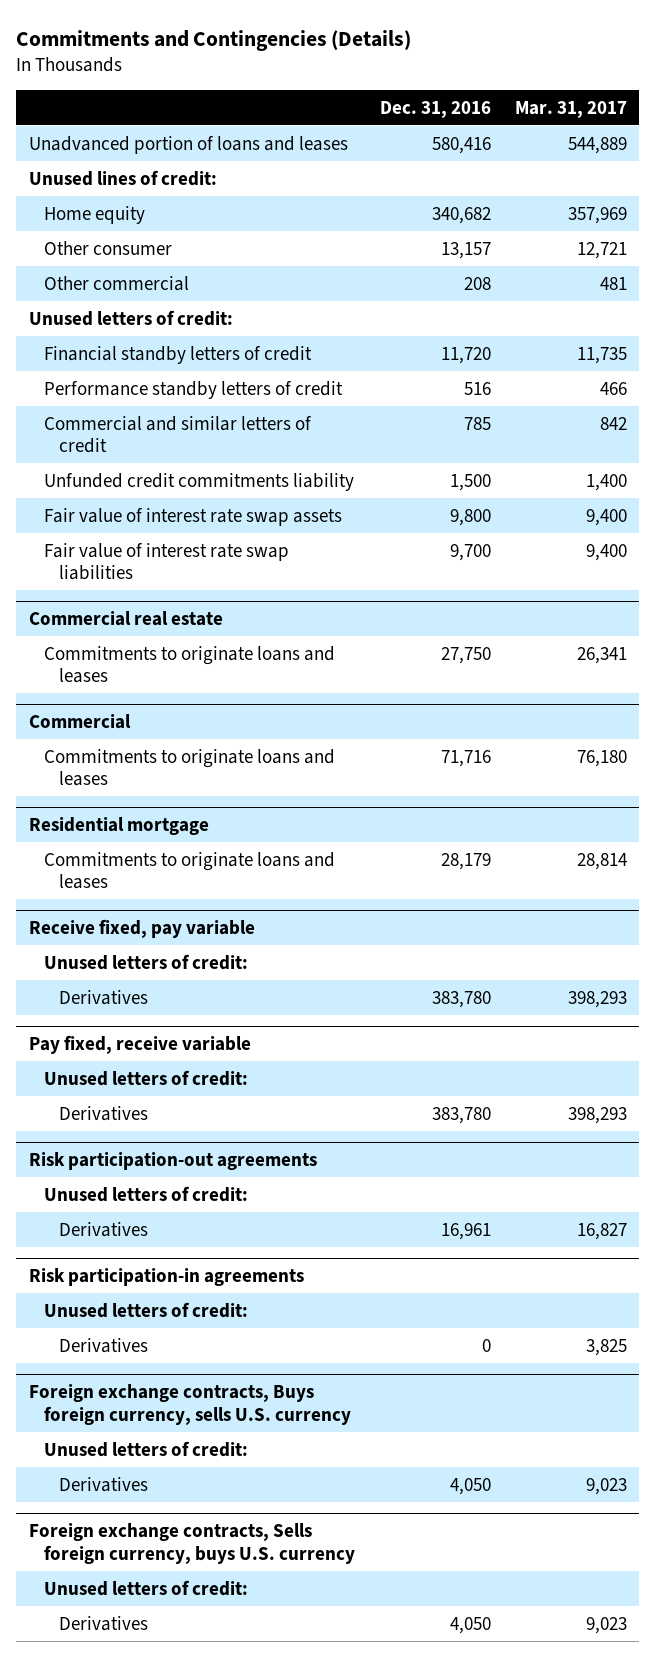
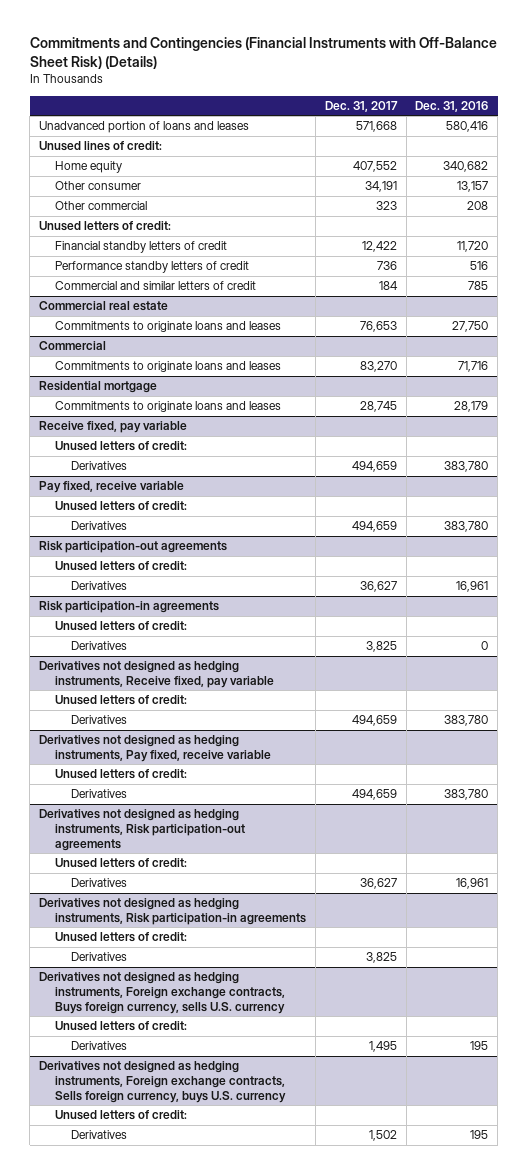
[16,29,412,51] Commitments and Contingencies (Details) -> [29,37,497,70] Commitments and Contingencies (Financial Instruments with Off-Balance Sheet Risk) (Details)
[515,100,628,118] Mar. 31, 2017 -> none
none -> [324,100,398,112] Dec. 31, 2017
[43,472,354,491] Unfunded credit commitments liability -> none
[43,507,342,526] Fair value of interest rate swap assets -> none
[43,542,289,581] Fair value of interest rate swap liabilities -> none
[28,1383,351,1425] Foreign exchange contracts, Buys foreign currency, sells U.S. currency -> none
none -> [39,661,274,688] Derivatives not designed as hedging instruments, Receive fixed, pay variable
[28,1522,355,1564] Foreign exchange contracts, Sells foreign currency, buys U.S. currency -> none
[449,1477,491,1495] 4,050 -> [444,715,489,727] 383,780
none -> [39,735,271,762] Derivatives not designed as hedging instruments, Pay fixed, receive variable
[449,1616,491,1634] 4,050 -> [444,789,489,801] 383,780
none -> [39,809,245,851] Derivatives not designed as hedging instruments, Risk participation-out agreements
none -> [54,858,187,869] Unused letters of credit:
none -> [70,878,127,888] Derivatives
none -> [39,898,306,925] Derivatives not designed as hedging instruments, Risk participation-in agreements
none -> [54,932,187,943] Unused letters of credit:
none -> [70,952,127,962] Derivatives
none -> [39,972,285,1014] Derivatives not designed as hedging instruments, Foreign exchange contracts, Buys foreign currency, sells U.S. currency
none -> [54,1021,187,1032] Unused letters of credit:
none -> [70,1041,127,1051] Derivatives
none -> [39,1061,286,1103] Derivatives not designed as hedging instruments, Foreign exchange contracts, Sells foreign currency, buys U.S. currency
none -> [54,1110,187,1121] Unused letters of credit:
none -> [70,1130,127,1140] Derivatives

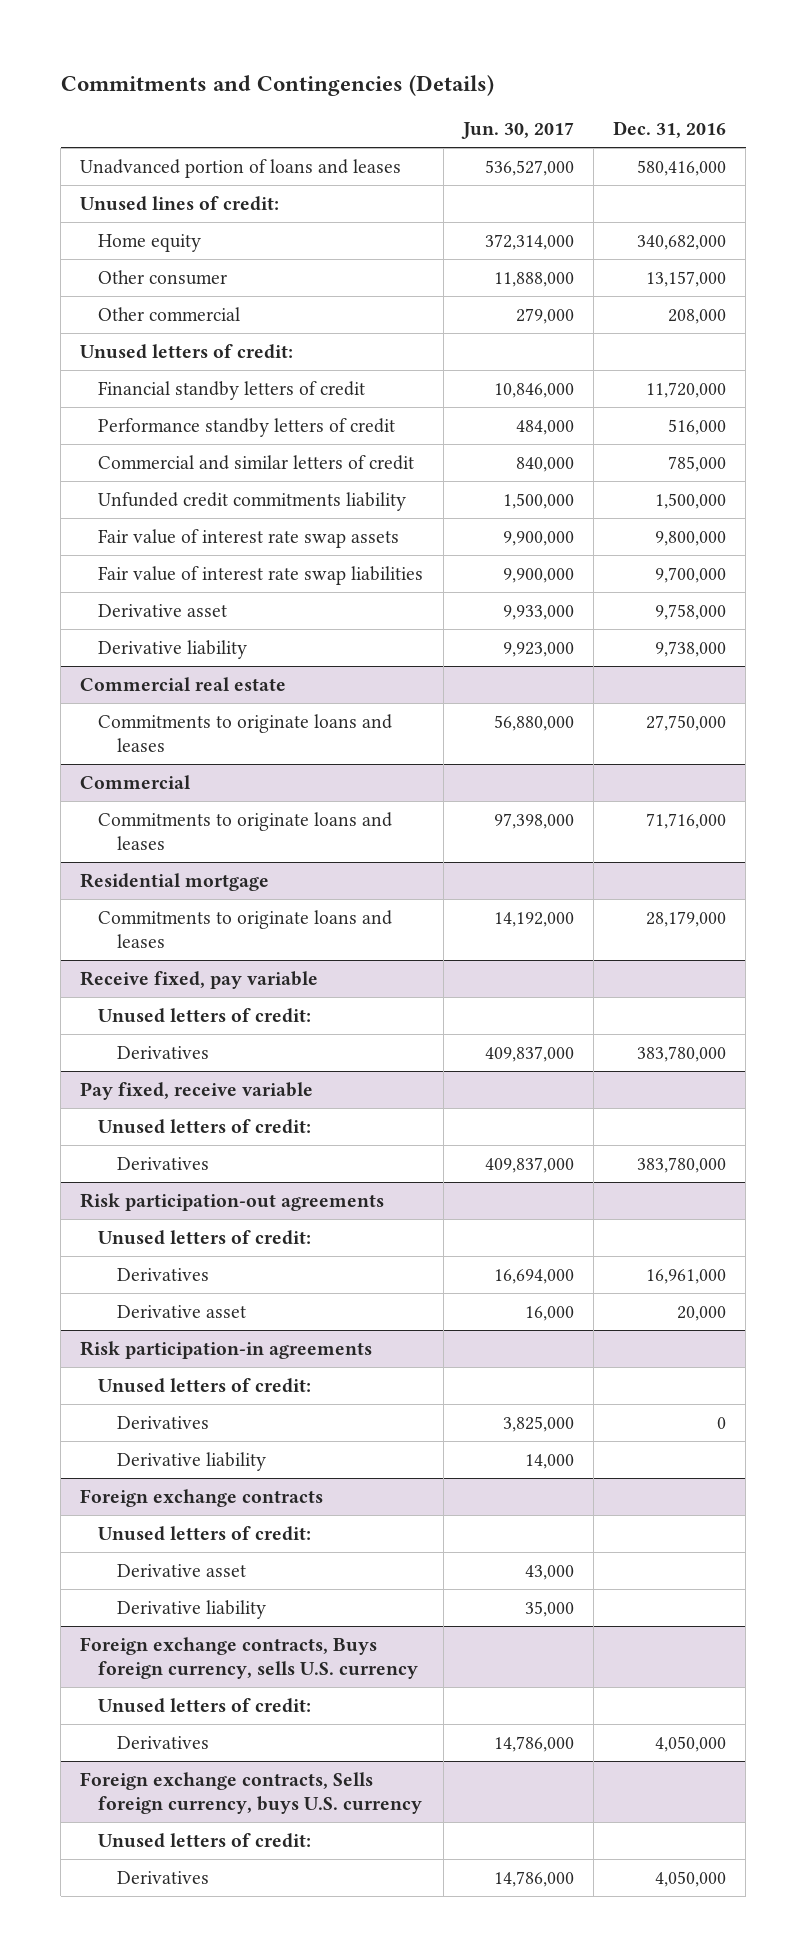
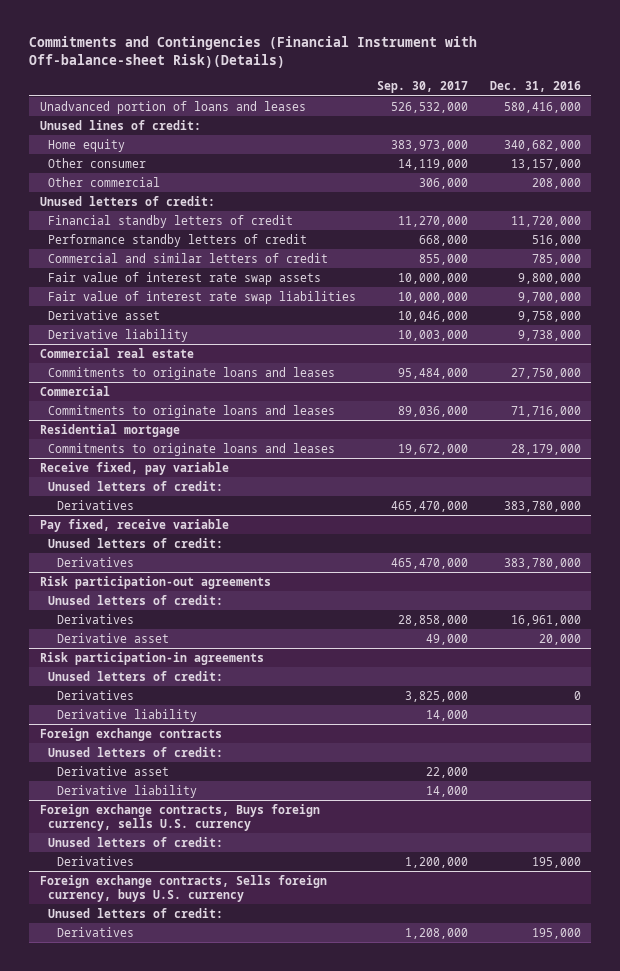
[60,74,494,96] Commitments and Contingencies (Details) -> [29,35,478,68] Commitments and Contingencies (Financial Instrument with Off-balance-sheet Risk)(Details)
[460,121,574,139] Jun. 30, 2017 -> none
none -> [377,81,469,94] Sep. 30, 2017
[98,491,407,511] Unfunded credit commitments liability -> none
[655,1735,727,1752] 4,050,000 -> [531,856,581,868] 195,000
[655,1870,727,1887] 4,050,000 -> [531,927,581,939] 195,000

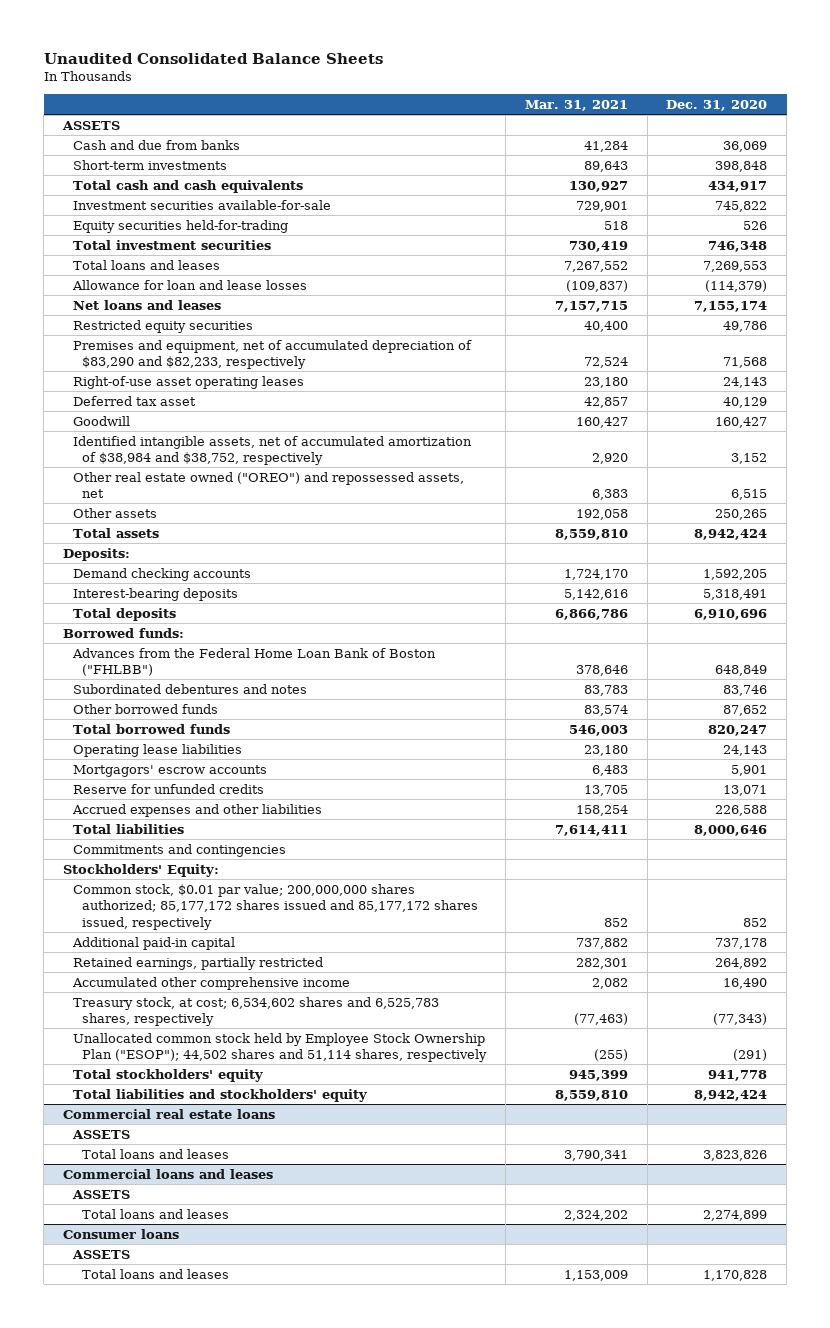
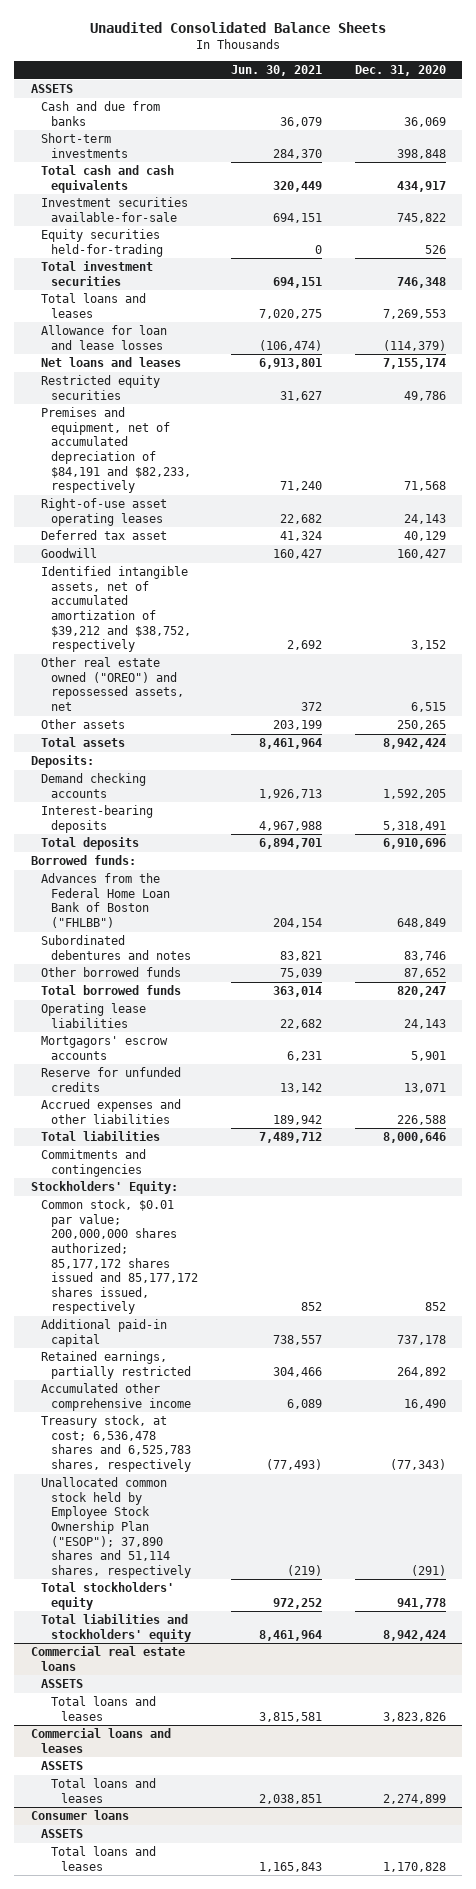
[524,99,628,111] Mar. 31, 2021 -> none
none -> [230,65,322,77] Jun. 30, 2021
[72,339,472,370] Premises and equipment, net of accumulated depreciation of $83,290 and $82,233, respectively -> [40,407,191,494] Premises and equipment, net of accumulated depreciation of $84,191 and $82,233, respectively
[72,435,472,466] Identified intangible assets, net of accumulated amortization of $38,984 and $38,752, respectively -> [40,566,191,653] Identified intangible assets, net of accumulated amortization of $39,212 and $38,752, respectively
[72,996,439,1027] Treasury stock, at cost; 6,534,602 shares and 6,525,783 shares, respectively -> [40,1415,191,1473] Treasury stock, at cost; 6,536,478 shares and 6,525,783 shares, respectively
[72,1032,488,1063] Unallocated common stock held by Employee Stock Ownership Plan ("ESOP"); 44,502 shares and 51,114 shares, respectively -> [40,1477,191,1578] Unallocated common stock held by Employee Stock Ownership Plan ("ESOP"); 37,890 shares and 51,114 shares, respectively

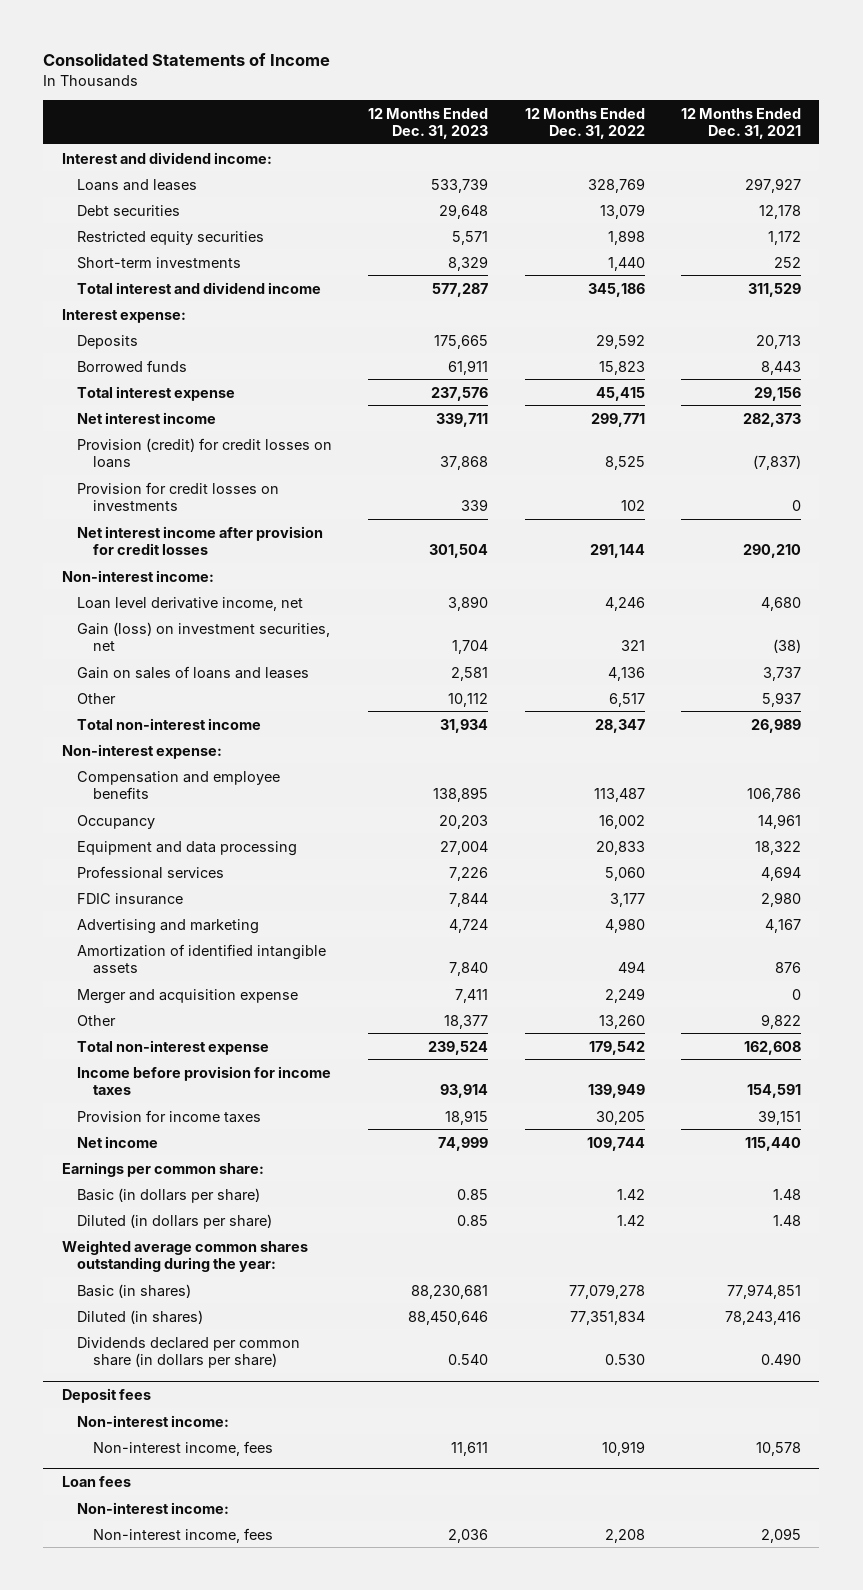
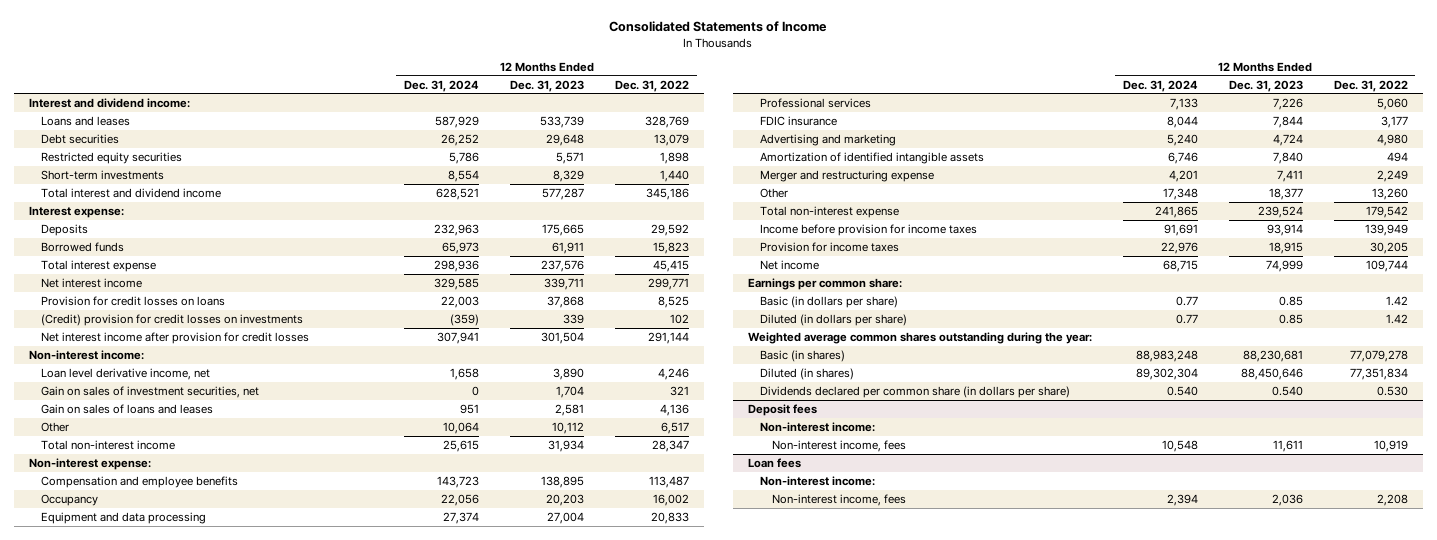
[681,107,802,139] 12 Months Ended Dec. 31, 2021 -> none
none -> [404,79,480,92] Dec. 31, 2024
[77,437,333,468] Provision (credit) for credit losses on loans -> [41,295,226,306] Provision for credit losses on loans
[77,481,280,511] Provision for credit losses on investments -> [41,313,304,326] (Credit) provision for credit losses on investments
[77,621,331,651] Gain (loss) on investment securities, net -> [41,385,260,398] Gain on sales of investment securities, net
[77,988,299,1004] Merger and acquisition expense -> [759,169,934,182] Merger and restructuring expense

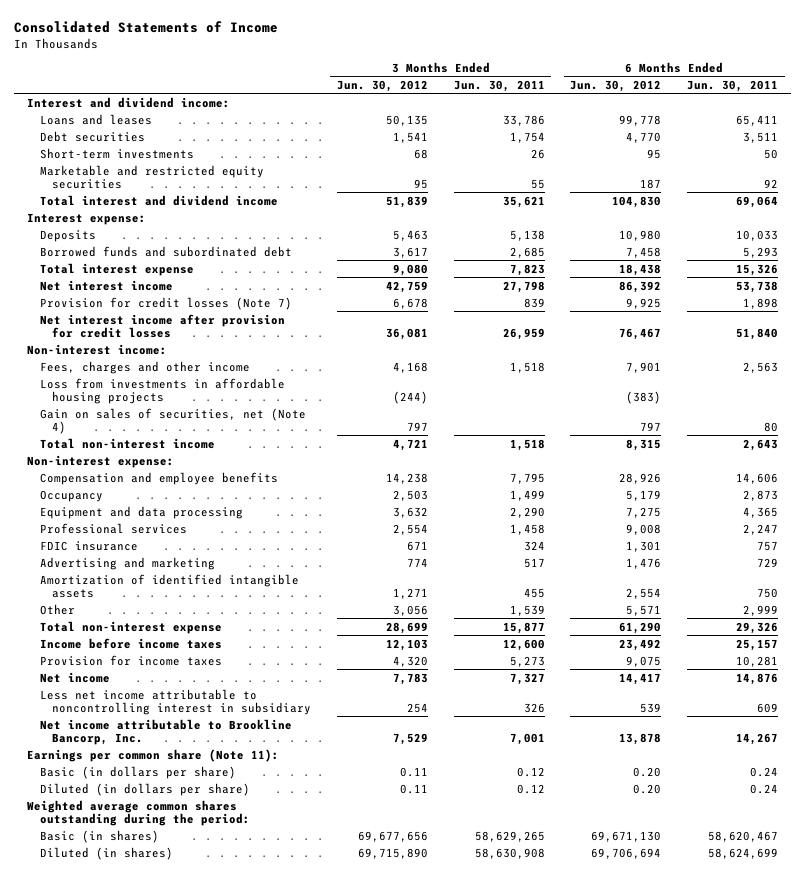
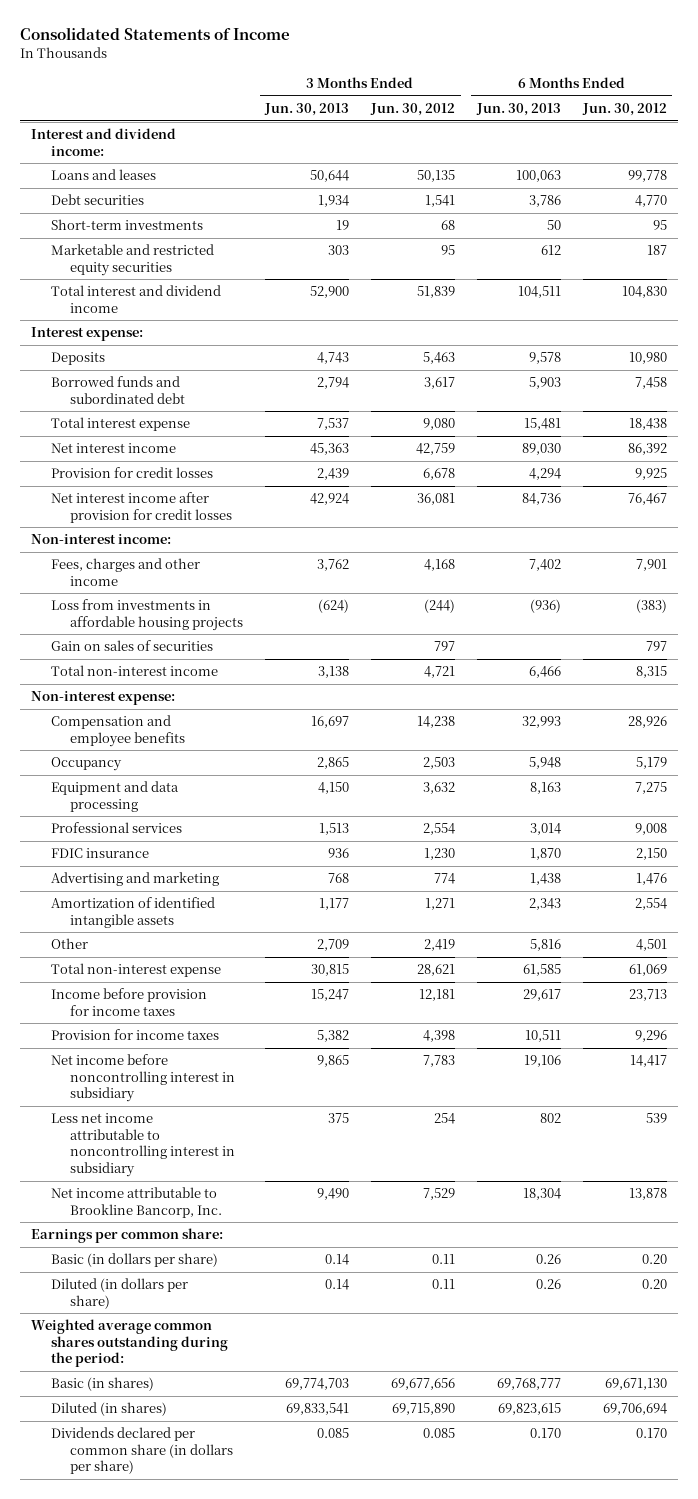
[453,79,545,92] Jun. 30, 2011 -> none
[687,79,779,92] Jun. 30, 2011 -> none
none -> [264,102,350,116] Jun. 30, 2013
none -> [475,102,561,116] Jun. 30, 2013
[39,296,292,310] Provision for credit losses (Note 7) -> [50,467,213,479] Provision for credit losses
[39,407,306,435] Gain on sales of securities, net (Note 4) -> [50,640,213,652] Gain on sales of securities
[406,540,428,551] 671 -> [424,848,456,861] 1,230
[626,540,662,552] 1,301 -> [635,848,667,861] 2,150
[392,604,428,616] 3,056 -> [424,939,456,952] 2,419
[626,604,662,616] 5,571 -> [635,939,667,952] 4,501
[385,621,428,634] 28,699 -> [417,964,456,977] 28,621
[619,621,662,634] 61,290 -> [628,964,667,977] 61,069
[39,637,222,649] Income before income taxes -> [50,988,207,1016] Income before provision for income taxes
[385,638,428,651] 12,103 -> [419,989,456,1002] 12,181
[619,638,662,651] 23,492 -> [628,989,667,1002] 23,713
[392,655,428,667] 4,320 -> [423,1030,456,1043] 4,398
[626,655,662,667] 9,075 -> [634,1030,667,1043] 9,296
[39,671,110,683] Net income -> [50,1054,236,1103] Net income before noncontrolling interest in subsidiary
[27,748,280,762] Earnings per common share (Note 11): -> [31,1228,224,1244] Earnings per common share:
none -> [50,1427,234,1475] Dividends declared per common share (in dollars per share)

